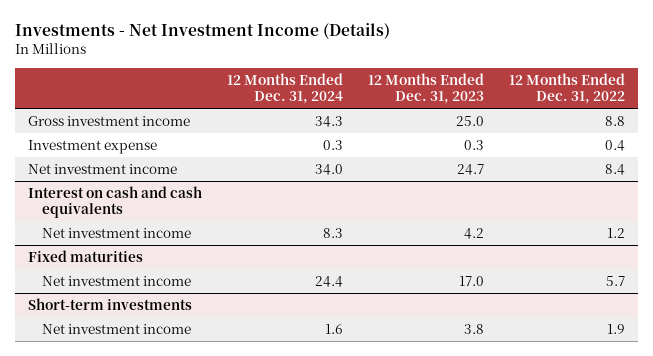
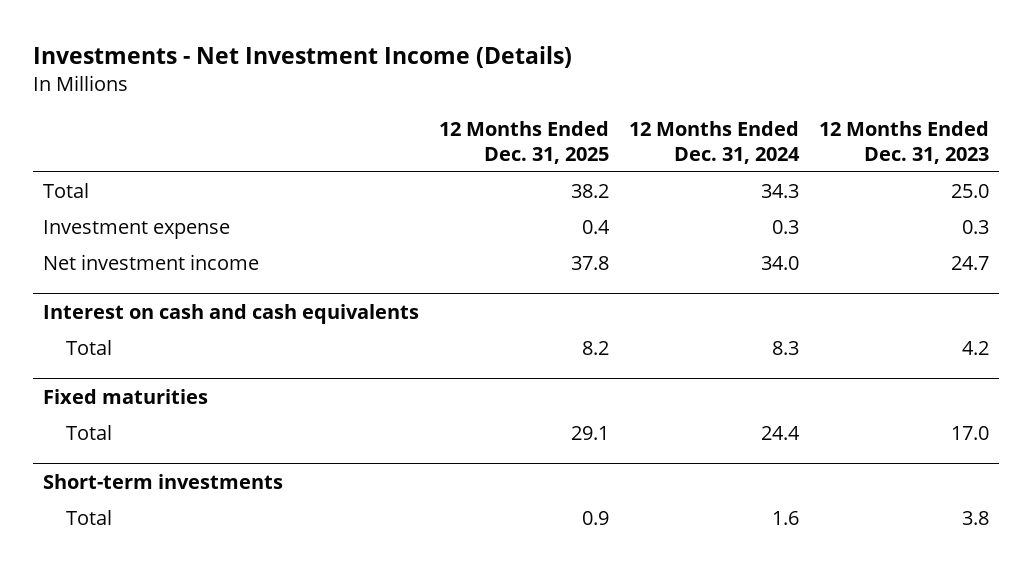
[509,73,626,105] 12 Months Ended Dec. 31, 2022 -> none
none -> [438,121,609,164] 12 Months Ended Dec. 31, 2025
[27,116,190,127] Gross investment income -> [42,183,89,199] Total
[41,228,191,239] Net investment income -> [65,340,112,356] Total
[41,276,191,287] Net investment income -> [65,425,112,441] Total
[41,324,191,335] Net investment income -> [65,510,112,526] Total

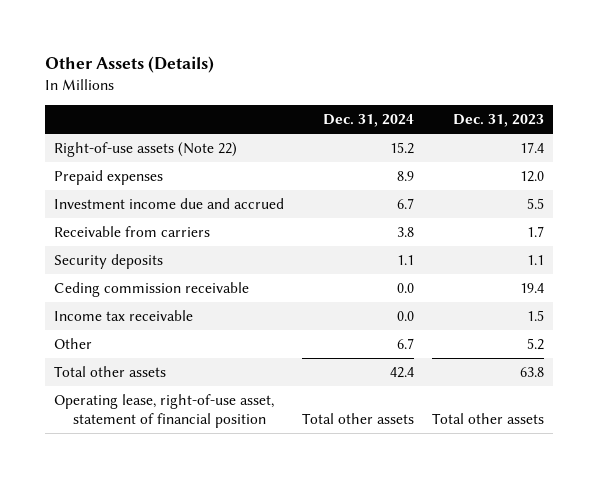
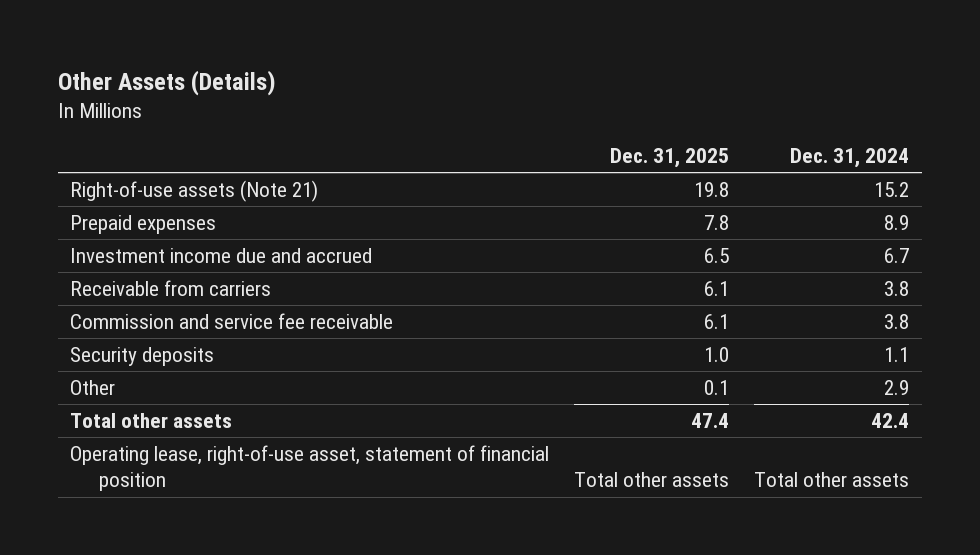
[452,114,544,128] Dec. 31, 2023 -> none
none -> [610,148,730,169] Dec. 31, 2025
[54,141,238,157] Right-of-use assets (Note 22) -> [70,179,319,202] Right-of-use assets (Note 21)
none -> [70,312,394,329] Commission and service fee receivable
[54,281,250,297] Ceding commission receivable -> none
[54,309,194,321] Income tax receivable -> none
[397,337,415,349] 6.7 -> [884,379,910,395] 2.9

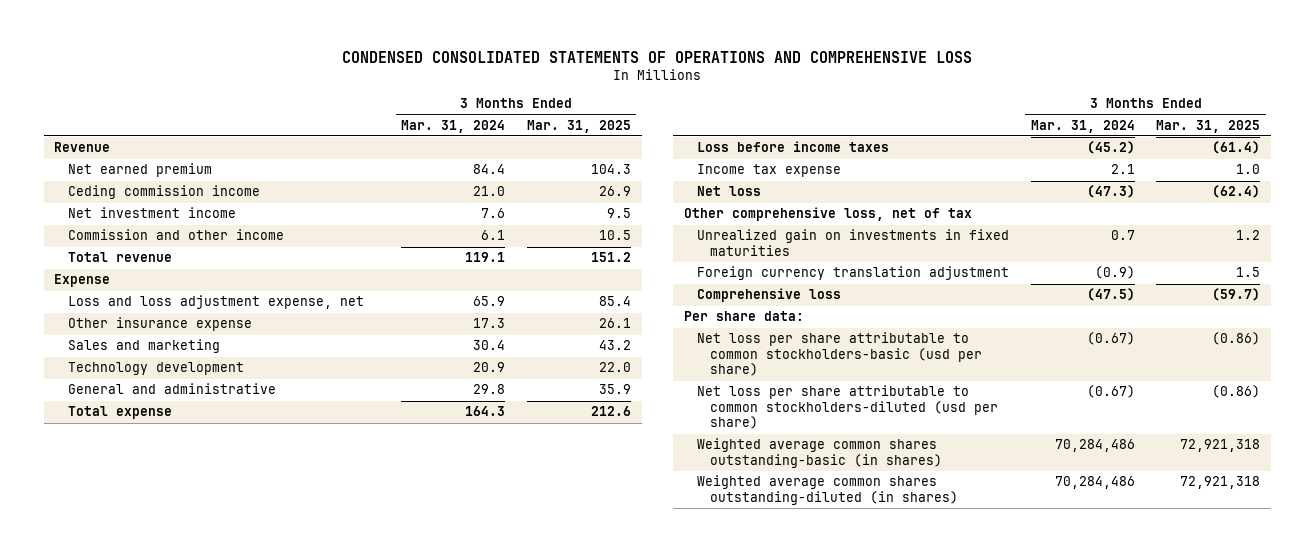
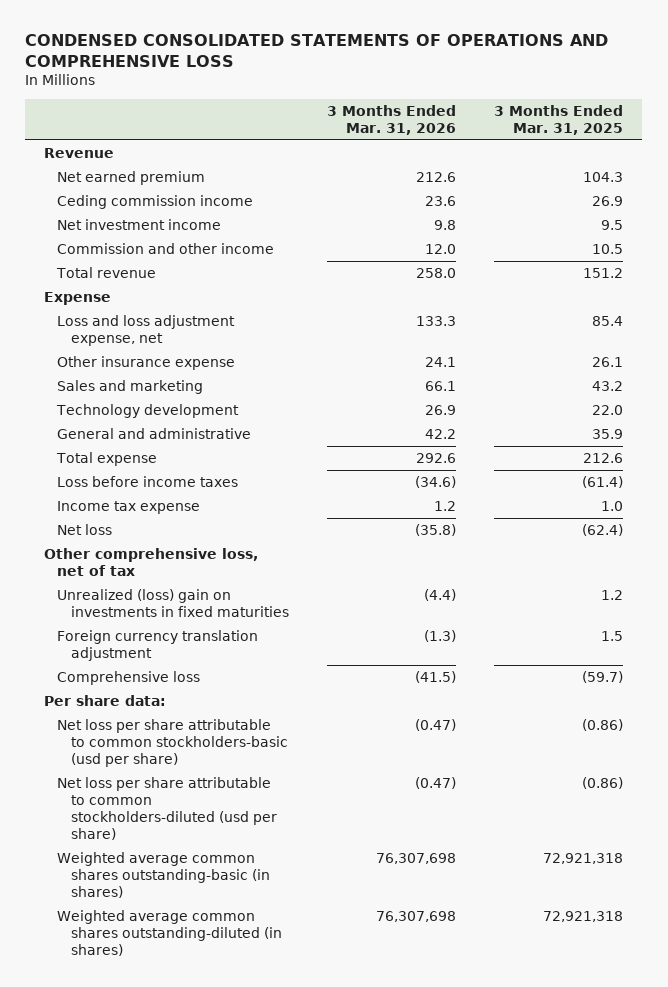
[401,119,506,133] Mar. 31, 2024 -> none
none -> [326,104,456,135] 3 Months Ended Mar. 31, 2026
[697,229,1010,256] Unrealized gain on investments in fixed maturities -> [57,588,289,617] Unrealized (loss) gain on investments in fixed maturities

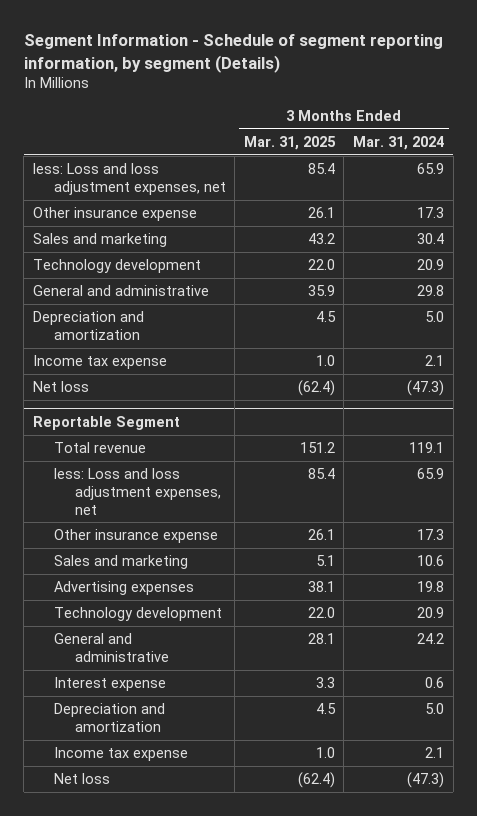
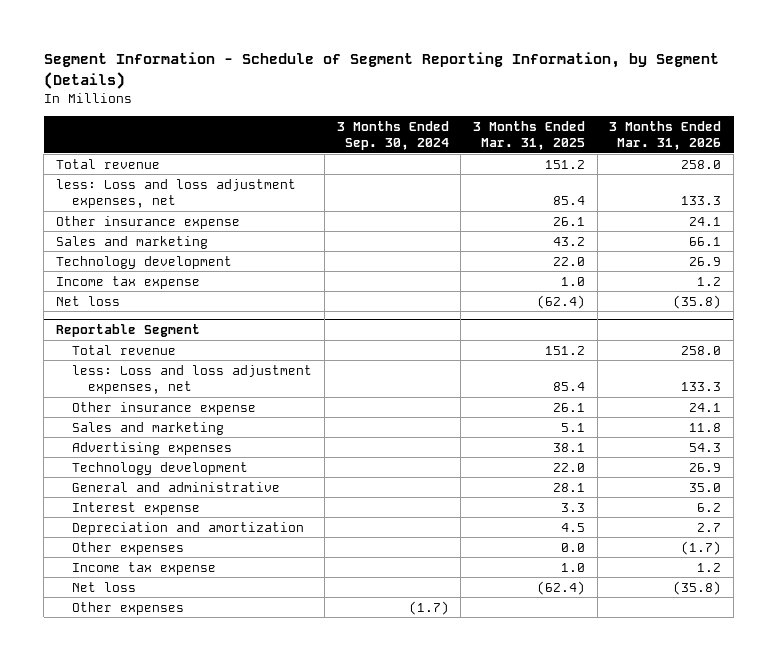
[23,34,443,73] Segment Information - Schedule of segment reporting information, by segment (Details) -> [43,52,719,89] Segment Information - Schedule of Segment Reporting Information, by Segment (Details)
[353,135,445,150] Mar. 31, 2024 -> none
none -> [336,120,449,151] 3 Months Ended Sep. 30, 2024
none -> [609,120,722,151] 3 Months Ended Mar. 31, 2026
none -> [56,158,161,169] Total revenue
[32,285,209,297] General and administrative -> none
[32,311,144,340] Depreciation and amortization -> none
none -> [72,541,185,555] Other expenses
none -> [72,601,185,615] Other expenses

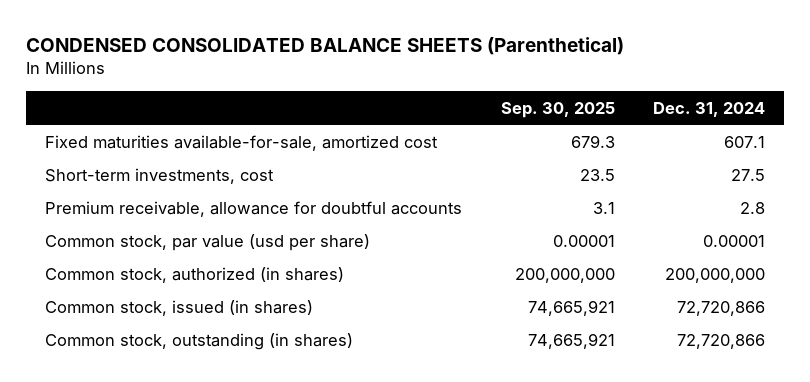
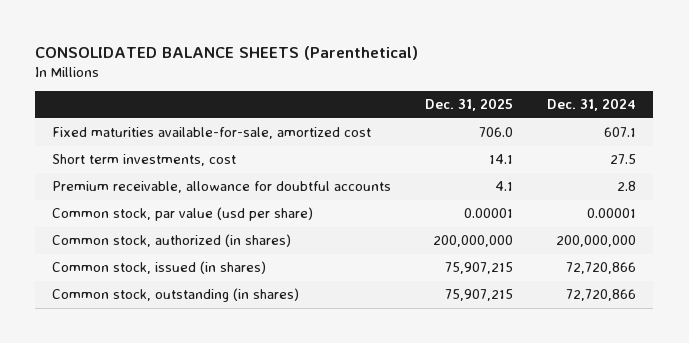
[26,36,625,55] CONDENSED CONSOLIDATED BALANCE SHEETS (Parenthetical) -> [35,45,419,60] CONSOLIDATED BALANCE SHEETS (Parenthetical)
[500,101,615,118] Sep. 30, 2025 -> none
none -> [425,98,514,112] Dec. 31, 2025
[45,167,275,184] Short-term investments, cost -> [52,154,237,167] Short term investments, cost

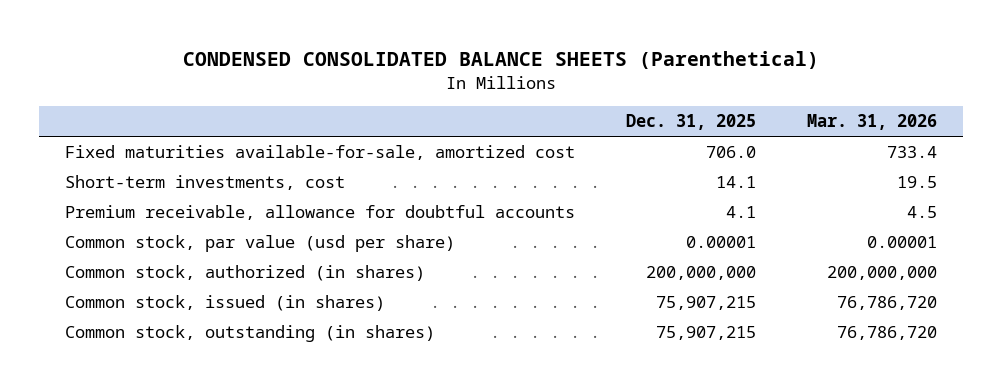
[35,45,419,60] CONSOLIDATED BALANCE SHEETS (Parenthetical) -> [182,50,819,69] CONDENSED CONSOLIDATED BALANCE SHEETS (Parenthetical)
[547,98,637,112] Dec. 31, 2024 -> none
none -> [807,114,938,131] Mar. 31, 2026
[52,154,237,167] Short term investments, cost -> [64,175,345,191] Short-term investments, cost

